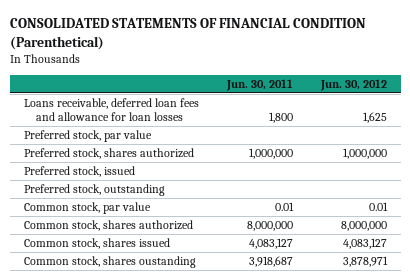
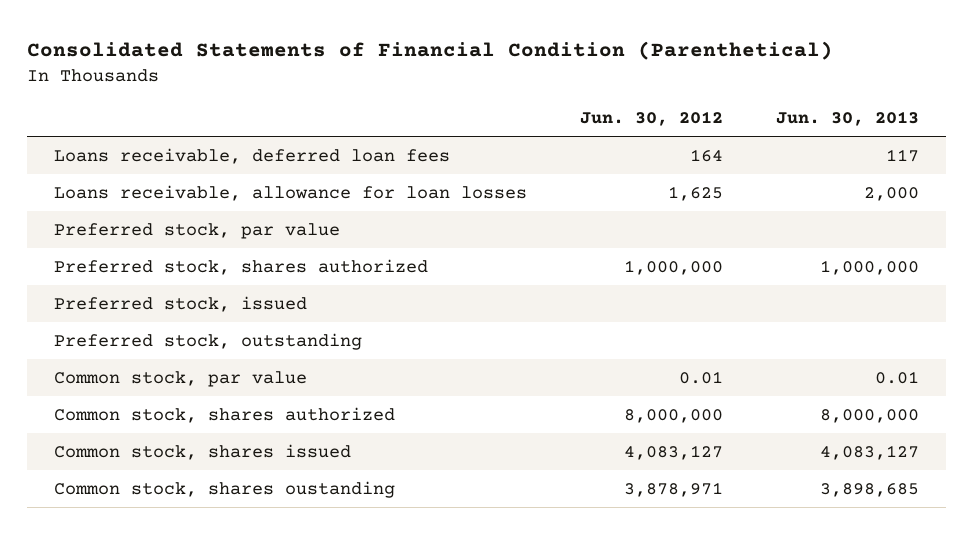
[9,18,366,50] CONSOLIDATED STATEMENTS OF FINANCIAL CONDITION (Parenthetical) -> [27,40,834,60] Consolidated Statements of Financial Condition (Parenthetical)
[225,78,293,91] Jun. 30, 2011 -> none
none -> [776,111,920,127] Jun. 30, 2013
none -> [53,147,450,164] Loans receivable, deferred loan fees
[23,98,199,121] Loans receivable, deferred loan fees and allowance for loan losses -> [53,184,527,201] Loans receivable, allowance for loan losses

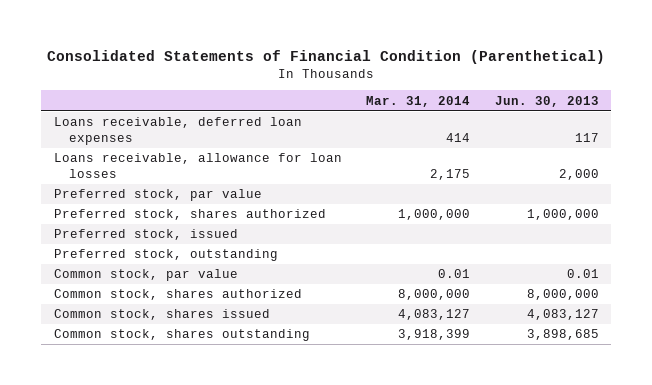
[580,111,724,127] Jun. 30, 2012 -> none
none -> [366,95,471,107] Mar. 31, 2014
[53,147,450,164] Loans receivable, deferred loan fees -> [53,117,302,145] Loans receivable, deferred loan expenses
[53,480,395,498] Common stock, shares oustanding -> [53,329,310,342] Common stock, shares outstanding

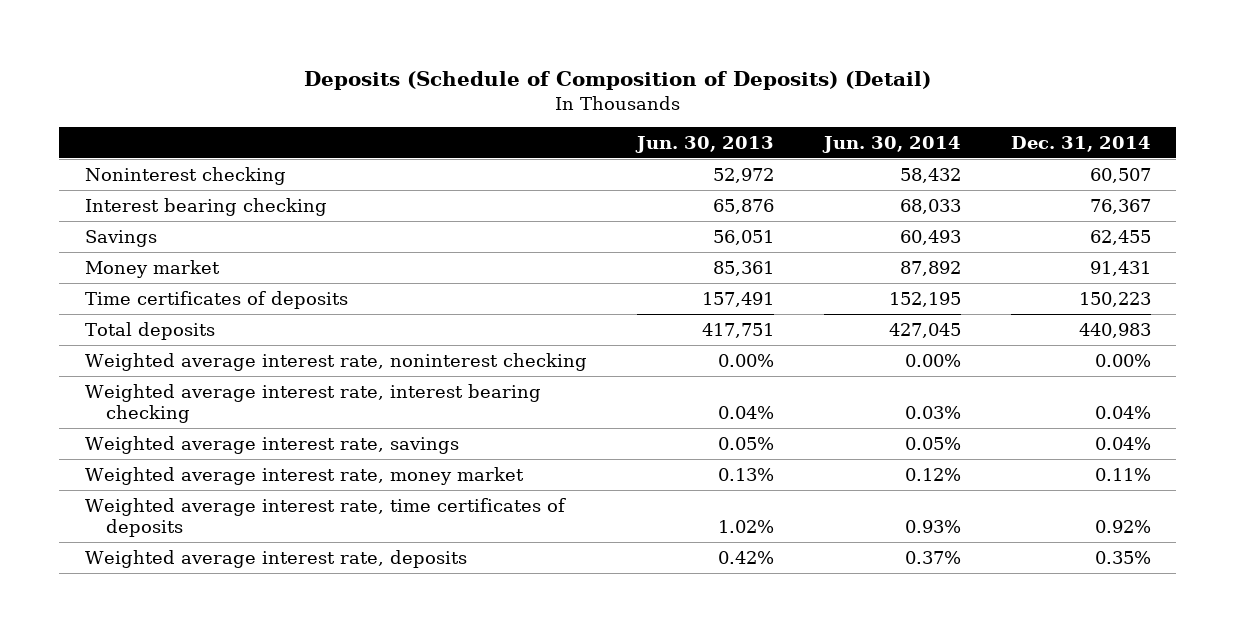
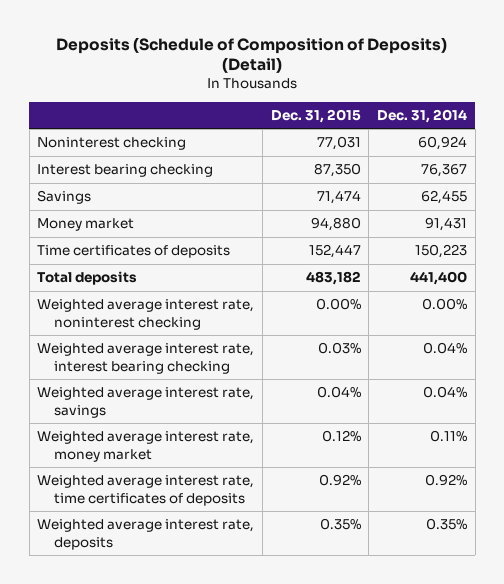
[634,135,774,153] Jun. 30, 2013 -> none
[821,135,961,153] Jun. 30, 2014 -> none
none -> [270,108,361,123] Dec. 31, 2015
[1090,167,1152,183] 60,507 -> [418,136,468,151] 60,924
[1079,322,1152,338] 440,983 -> [410,271,468,286] 441,400

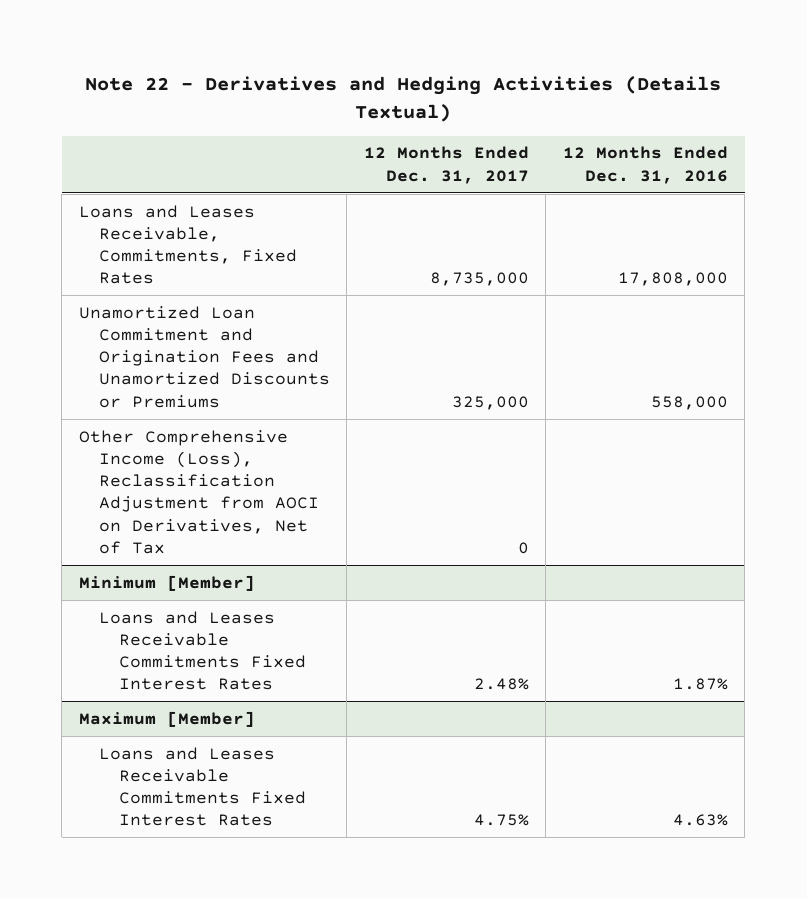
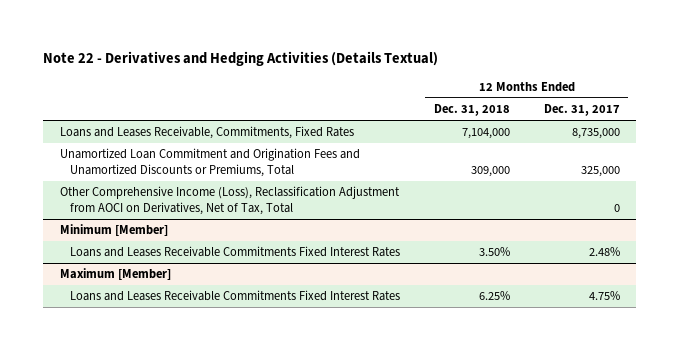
[562,146,728,184] 12 Months Ended Dec. 31, 2016 -> none
none -> [433,104,510,117] Dec. 31, 2018
[78,305,330,408] Unamortized Loan Commitment and Origination Fees and Unamortized Discounts or Premiums -> [60,148,361,177] Unamortized Loan Commitment and Origination Fees and Unamortized Discounts or Premiums, Total
[78,429,319,554] Other Comprehensive Income (Loss), Reclassification Adjustment from AOCI on Derivatives, Net of Tax -> [60,186,401,215] Other Comprehensive Income (Loss), Reclassification Adjustment from AOCI on Derivatives, Net of Tax, Total

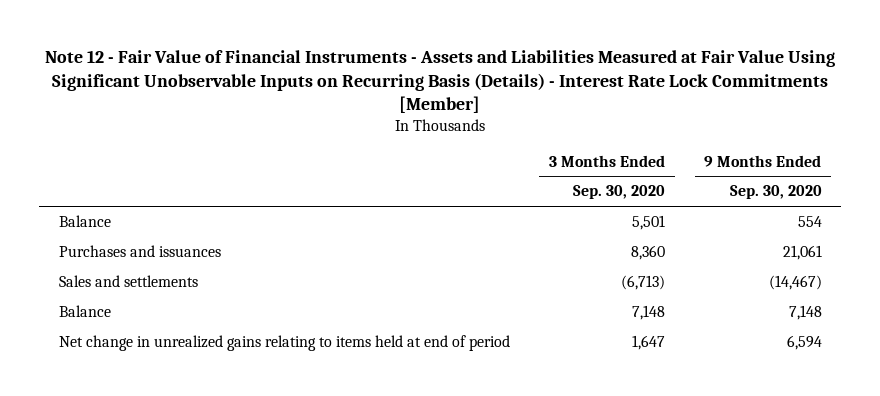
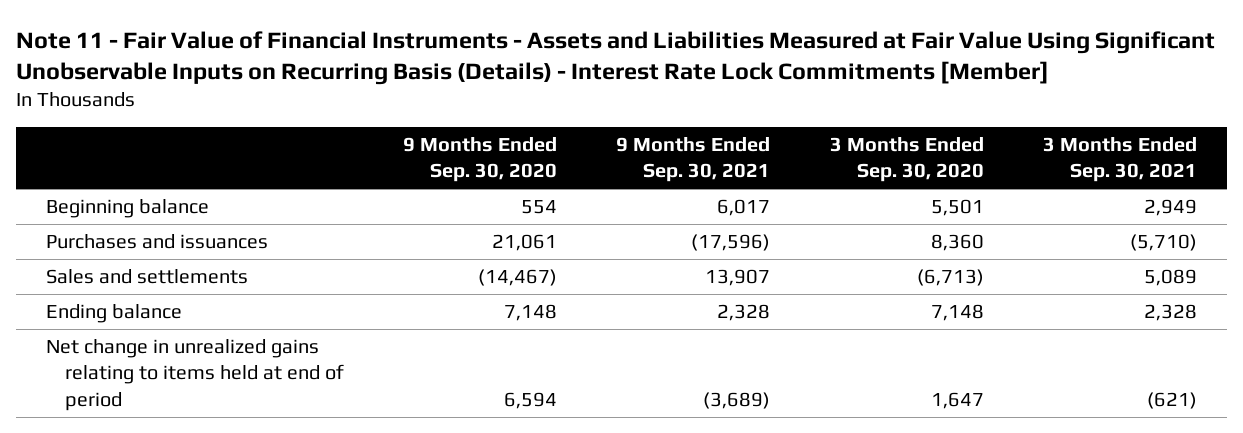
[45,49,836,114] Note 12 - Fair Value of Financial Instruments - Assets and Liabilities Measured at Fair Value Using Significant Unobservable Inputs on Recurring Basis (Details) - Interest Rate Lock Commitments [Member] -> [16,30,1216,86] Note 11 - Fair Value of Financial Instruments - Assets and Liabilities Measured at Fair Value Using Significant Unobservable Inputs on Recurring Basis (Details) - Interest Rate Lock Commitments [Member]
none -> [616,136,771,182] 9 Months Ended Sep. 30, 2021
none -> [1043,136,1198,182] 3 Months Ended Sep. 30, 2021
[58,215,111,228] Balance -> [45,199,209,219] Beginning balance
[58,305,111,318] Balance -> [45,304,182,324] Ending balance

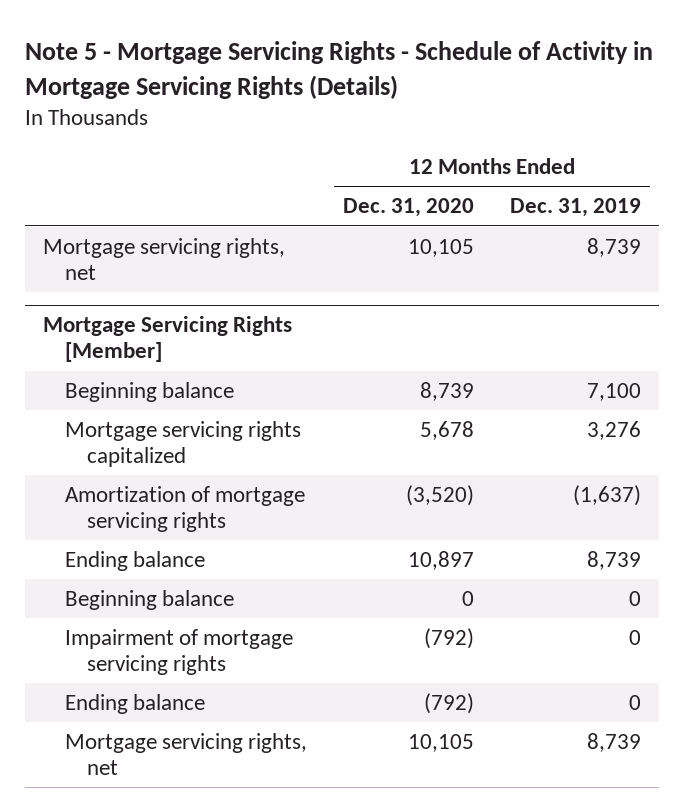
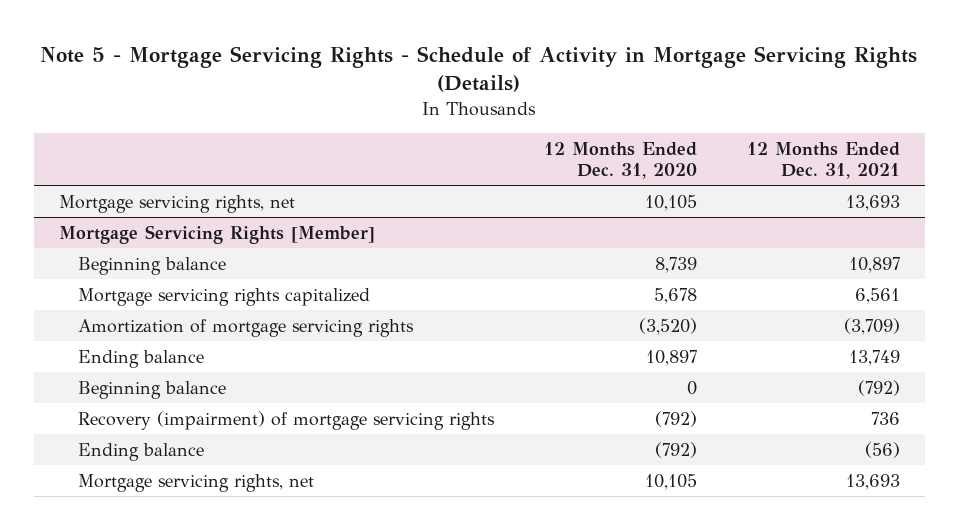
[509,198,641,218] Dec. 31, 2019 -> none
none -> [746,141,900,179] 12 Months Ended Dec. 31, 2021
[65,628,294,676] Impairment of mortgage servicing rights -> [77,410,495,430] Recovery (impairment) of mortgage servicing rights

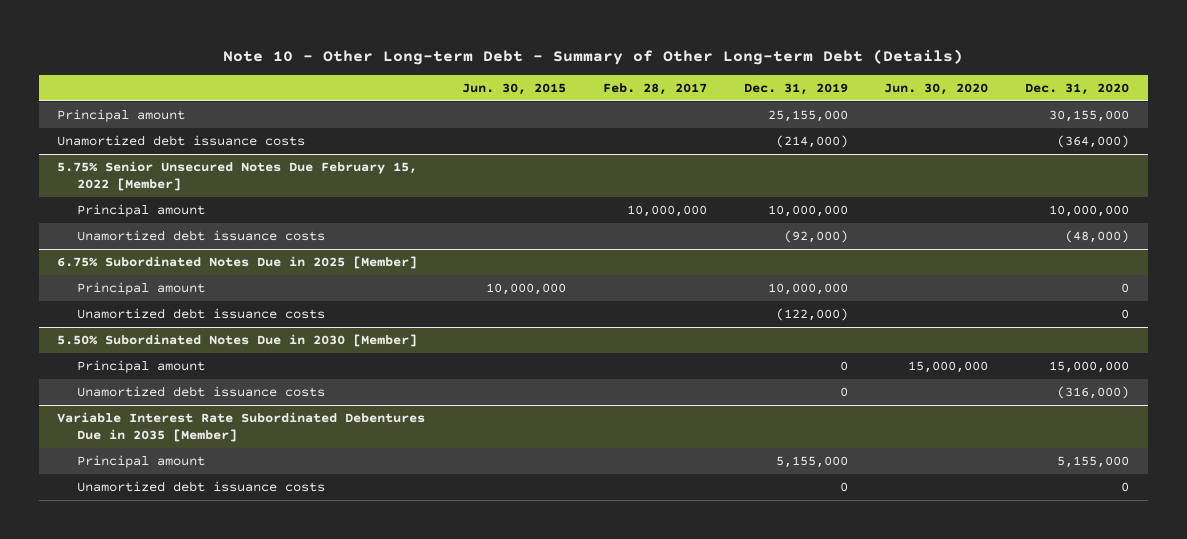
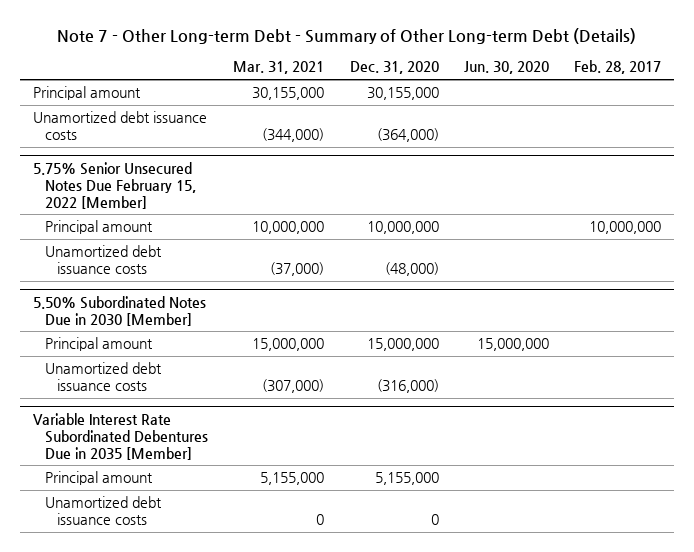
[223,48,964,65] Note 10 - Other Long-term Debt - Summary of Other Long-term Debt (Details) -> [56,27,636,44] Note 7 - Other Long-term Debt - Summary of Other Long-term Debt (Details)
[462,83,567,96] Jun. 30, 2015 -> none
[743,83,848,96] Dec. 31, 2019 -> none
none -> [233,61,325,75] Mar. 31, 2021
[57,256,418,270] 6.75% Subordinated Notes Due in 2025 [Member] -> none
[76,282,205,296] Principal amount -> none
[76,308,325,320] Unamortized debt issuance costs -> none

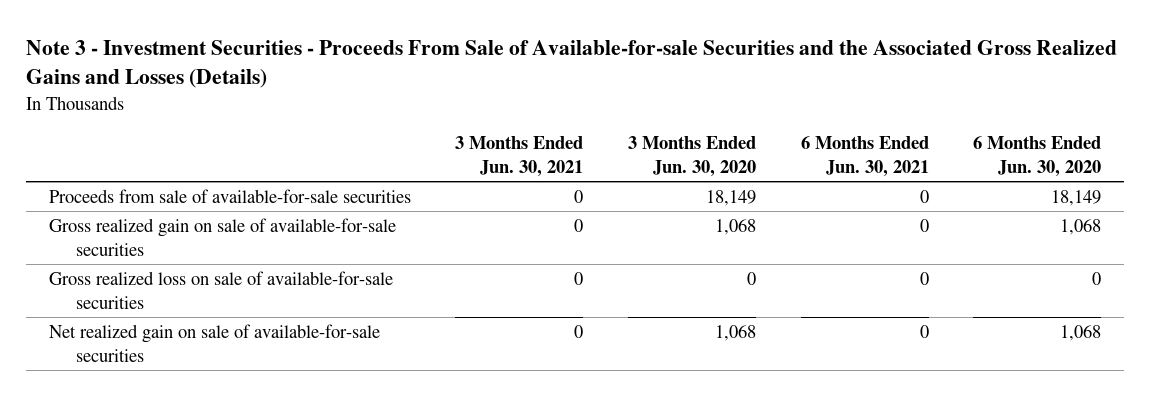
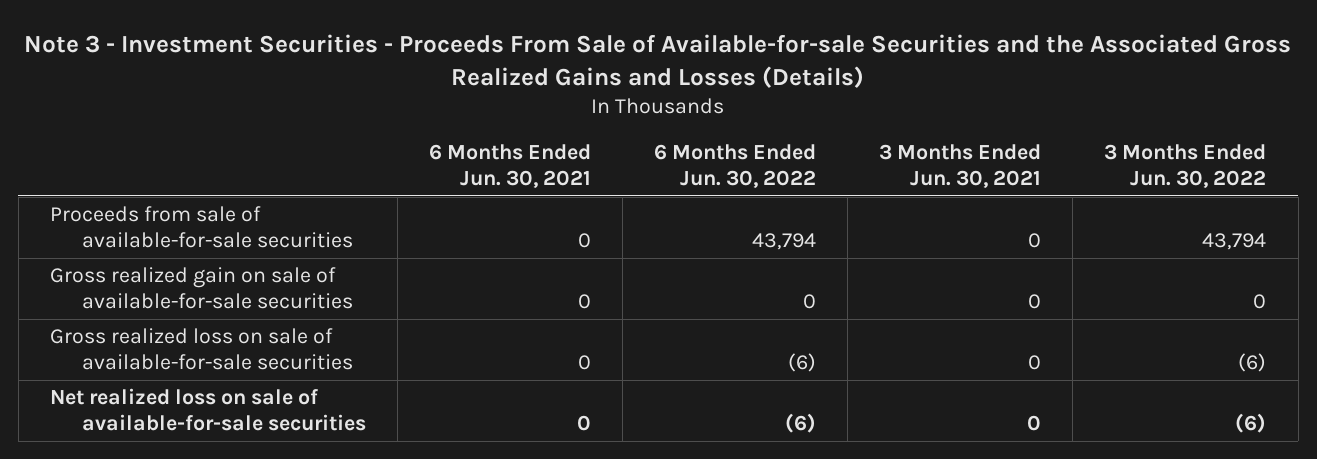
[628,136,757,178] 3 Months Ended Jun. 30, 2020 -> none
[973,136,1102,178] 6 Months Ended Jun. 30, 2020 -> none
none -> [654,143,817,189] 6 Months Ended Jun. 30, 2022
none -> [1104,143,1267,189] 3 Months Ended Jun. 30, 2022
[48,323,380,362] Net realized gain on sale of available-for-sale securities -> [50,388,367,432] Net realized loss on sale of available-for-sale securities

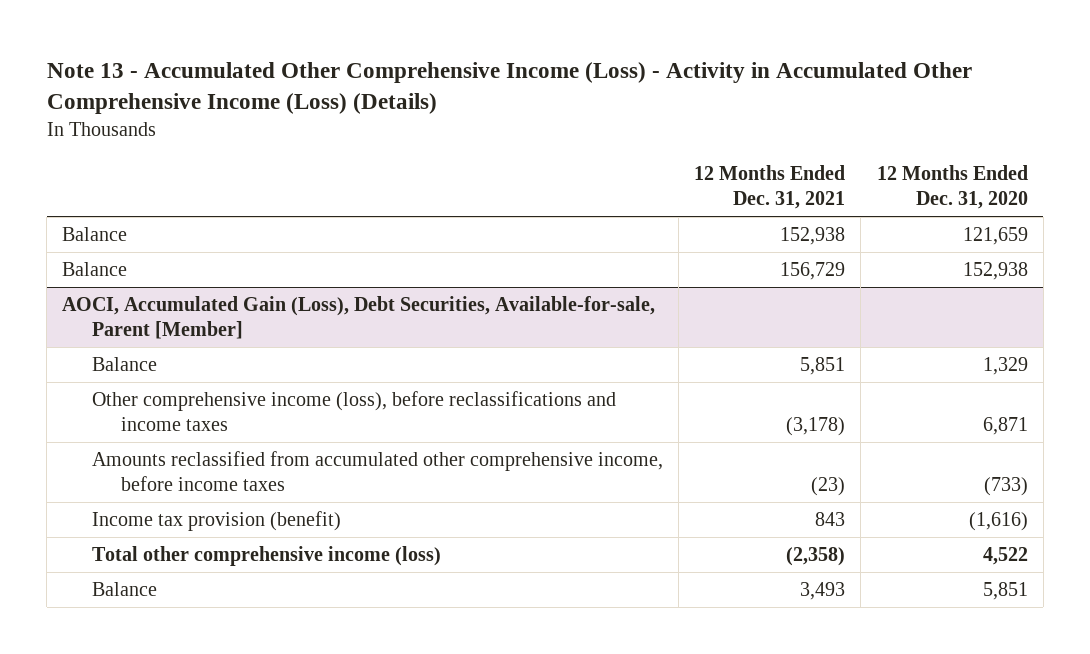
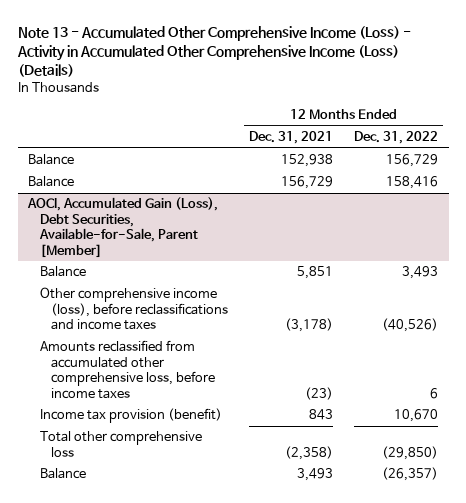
[876,164,1028,209] 12 Months Ended Dec. 31, 2020 -> none
none -> [354,131,439,145] Dec. 31, 2022
[62,296,656,340] AOCI, Accumulated Gain (Loss), Debt Securities, Available-for-sale, Parent [Member] -> [27,197,219,258] AOCI, Accumulated Gain (Loss), Debt Securities, Available-for-Sale, Parent [Member]
[91,451,663,492] Amounts reclassified from accumulated other comprehensive income, before income taxes -> [39,340,216,399] Amounts reclassified from accumulated other comprehensive loss, before income taxes
[91,546,441,567] Total other comprehensive income (loss) -> [39,431,202,457] Total other comprehensive loss

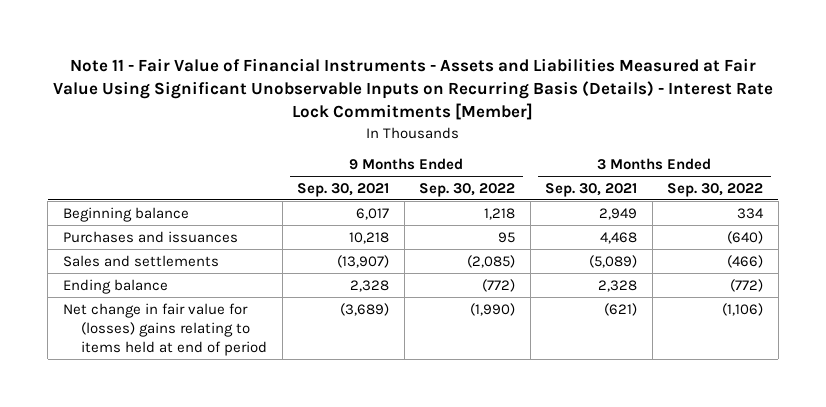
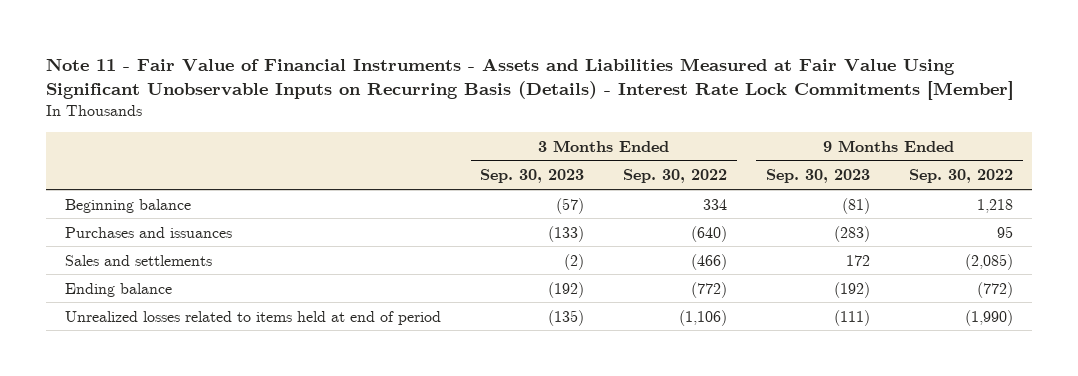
[297,182,390,197] Sep. 30, 2021 -> none
[545,182,638,197] Sep. 30, 2021 -> none
none -> [480,169,585,184] Sep. 30, 2023
none -> [766,169,871,184] Sep. 30, 2023
[62,302,268,357] Net change in fair value for (losses) gains relating to items held at end of period -> [65,310,442,325] Unrealized losses related to items held at end of period

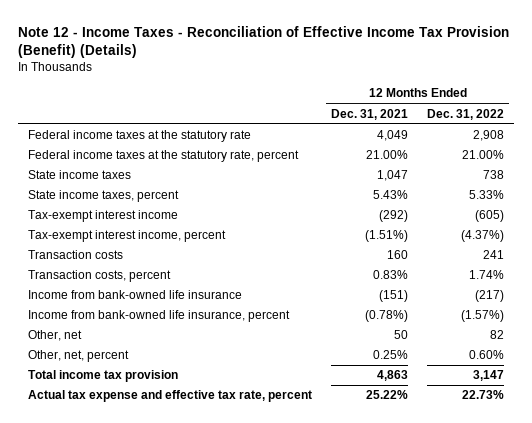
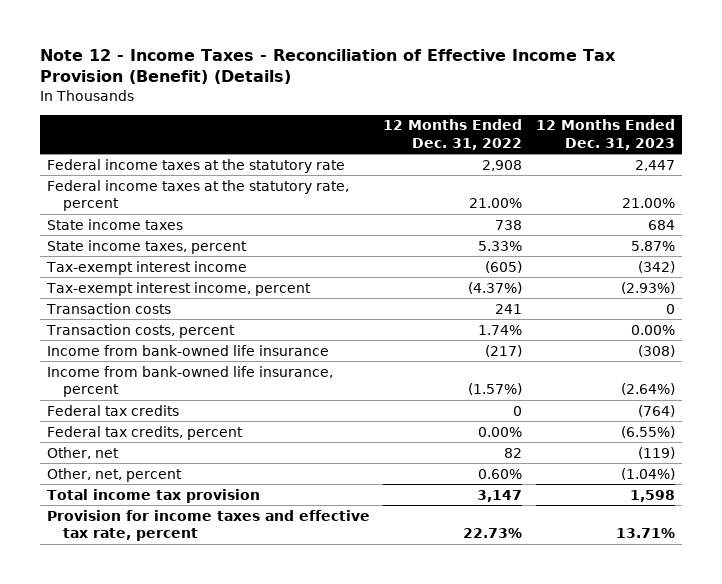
[331,108,409,120] Dec. 31, 2021 -> none
none -> [536,119,676,150] 12 Months Ended Dec. 31, 2023
none -> [46,404,179,416] Federal tax credits
none -> [46,425,243,440] Federal tax credits, percent
[27,390,312,403] Actual tax expense and effective tax rate, percent -> [46,509,370,542] Provision for income taxes and effective tax rate, percent

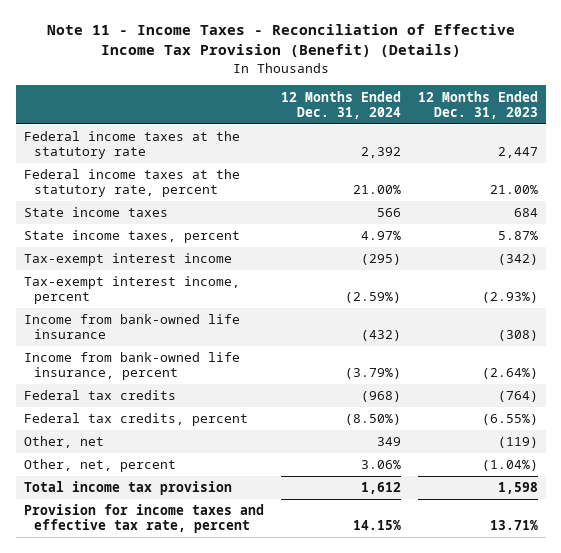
[39,49,616,85] Note 12 - Income Taxes - Reconciliation of Effective Income Tax Provision (Benefit) (Details) -> [46,24,515,58] Note 11 - Income Taxes - Reconciliation of Effective Income Tax Provision (Benefit) (Details)
[383,119,523,150] 12 Months Ended Dec. 31, 2022 -> none
none -> [280,90,401,119] 12 Months Ended Dec. 31, 2024
[45,302,171,314] Transaction costs -> none
[45,323,235,338] Transaction costs, percent -> none

